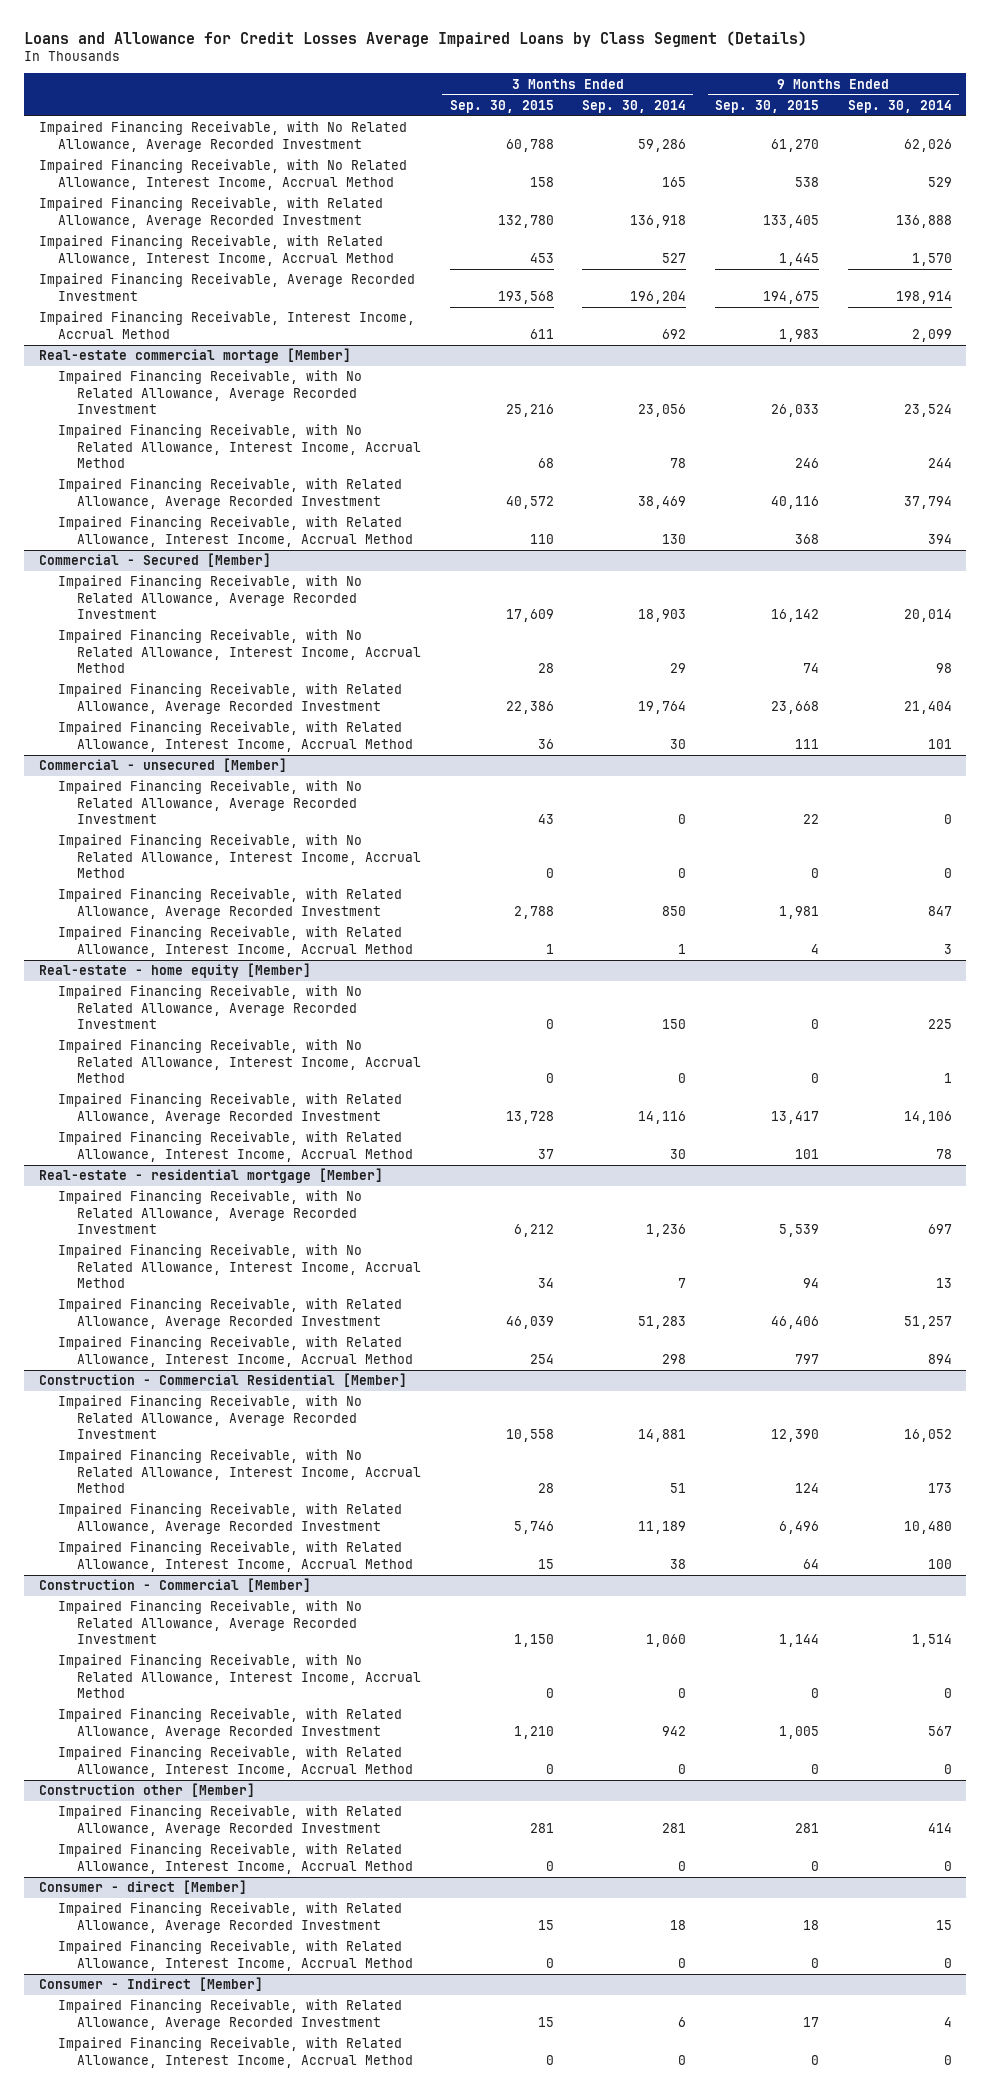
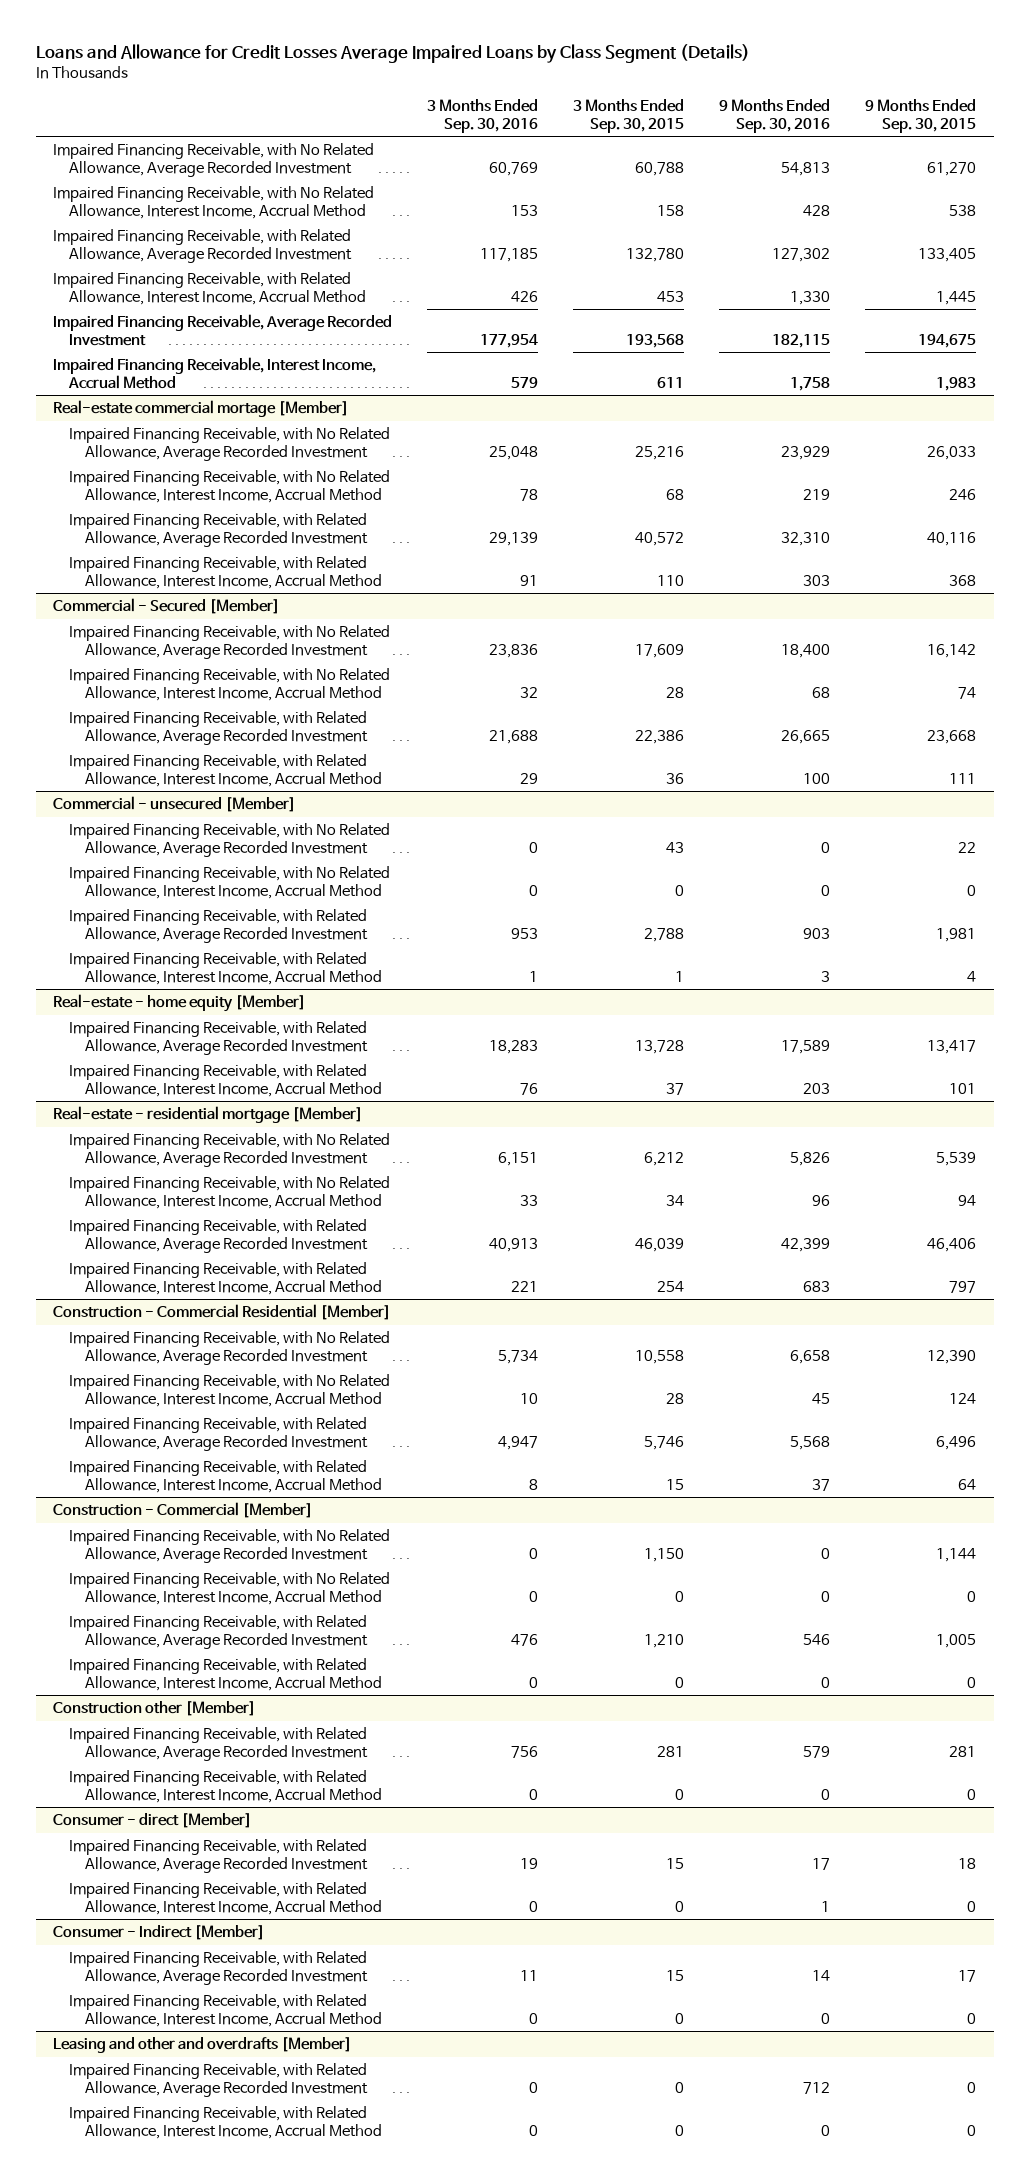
[582,99,687,113] Sep. 30, 2014 -> none
[847,99,952,113] Sep. 30, 2014 -> none
none -> [427,99,539,133] 3 Months Ended Sep. 30, 2016
none -> [719,99,831,133] 9 Months Ended Sep. 30, 2016
[57,985,362,1029] Impaired Financing Receivable, with No Related Allowance, Average Recorded Investment -> none
[57,1039,421,1083] Impaired Financing Receivable, with No Related Allowance, Interest Income, Accrual Method -> none
none -> [53,2037,353,2054] Leasing and other and overdrafts [Member]
none -> [69,2063,369,2097] Impaired Financing Receivable, with Related Allowance, Average Recorded Investment
none -> [69,2106,383,2139] Impaired Financing Receivable, with Related Allowance, Interest Income, Accrual Method

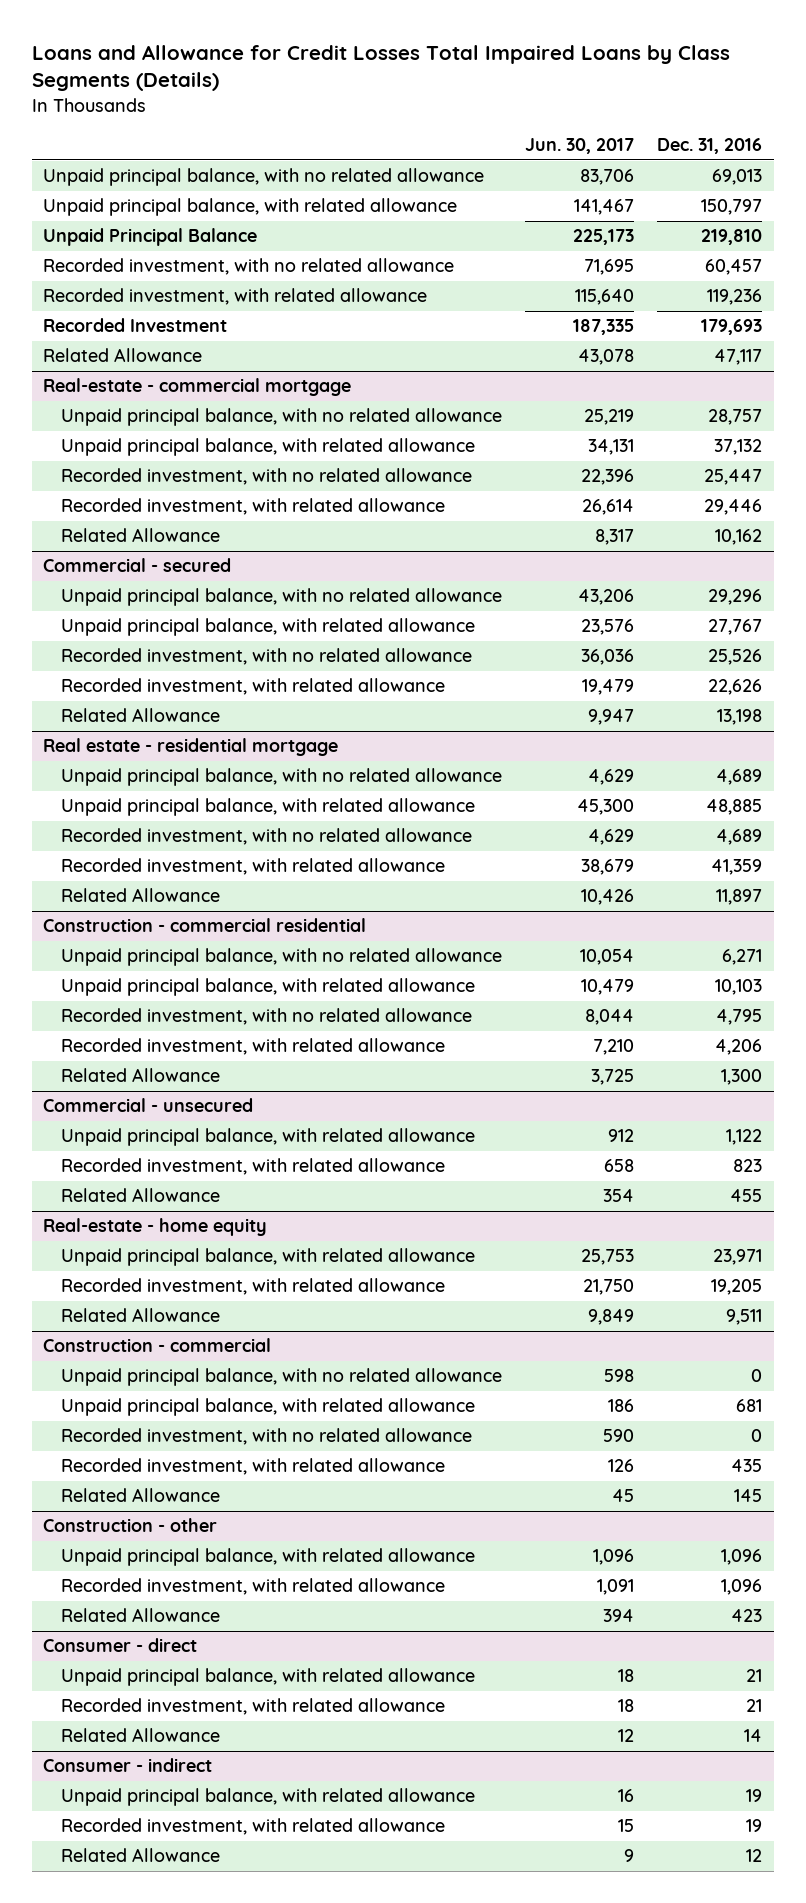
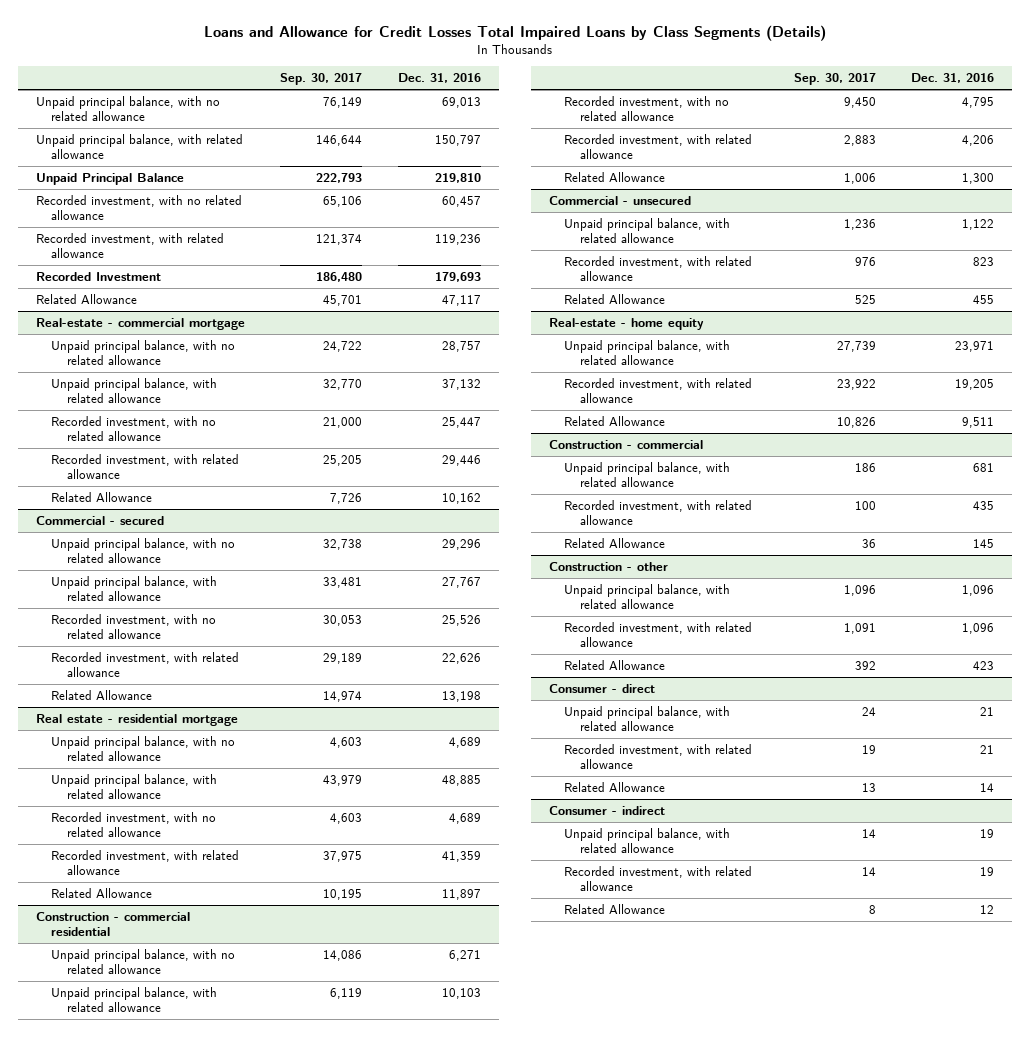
[525,137,635,154] Jun. 30, 2017 -> none
none -> [280,73,363,86] Sep. 30, 2017
[61,1368,503,1387] Unpaid principal balance, with no related allowance -> none
[61,1428,473,1446] Recorded investment, with no related allowance -> none

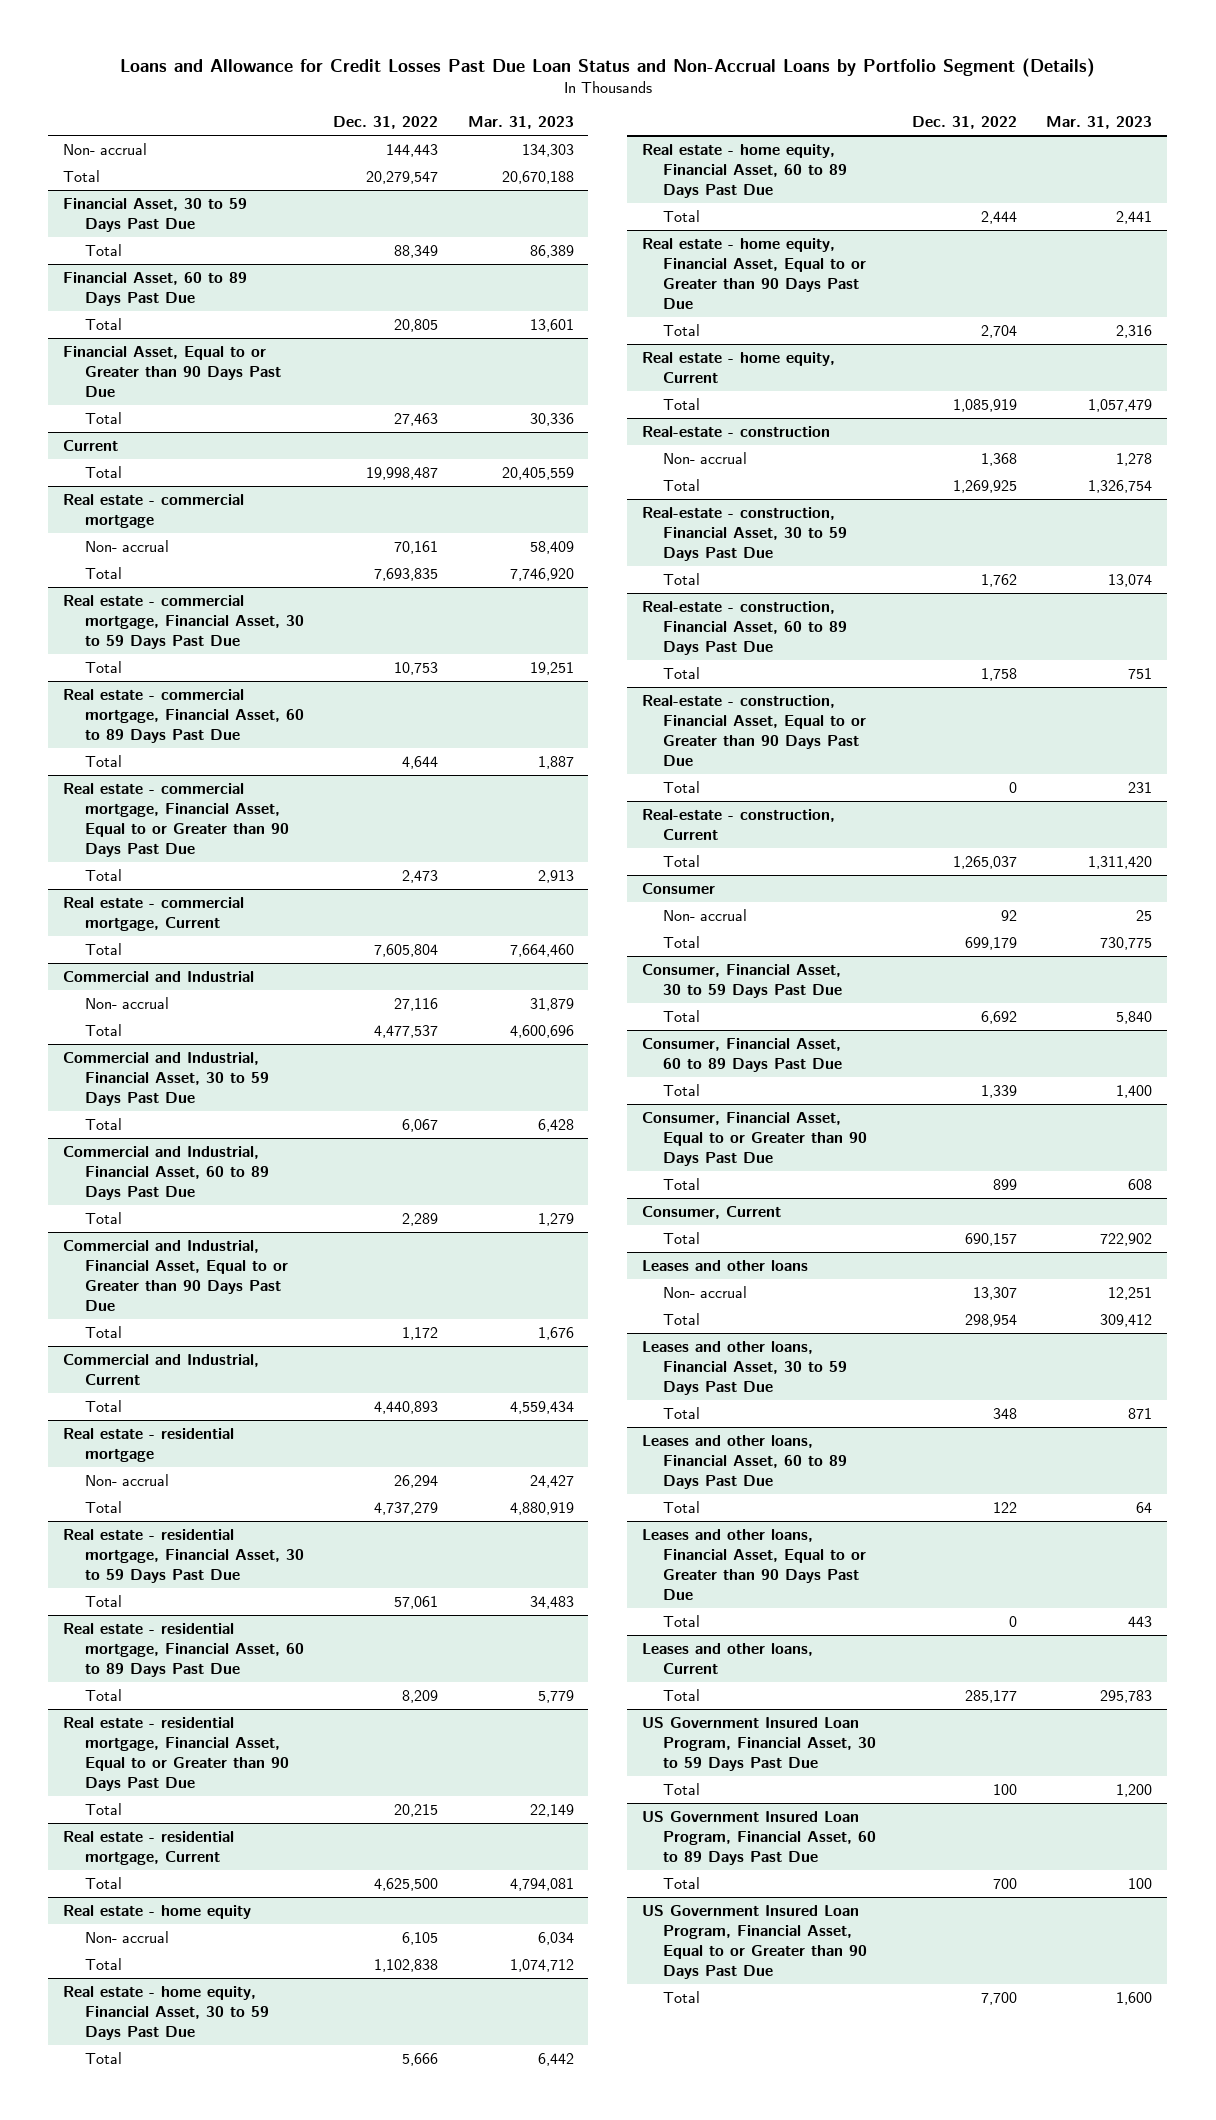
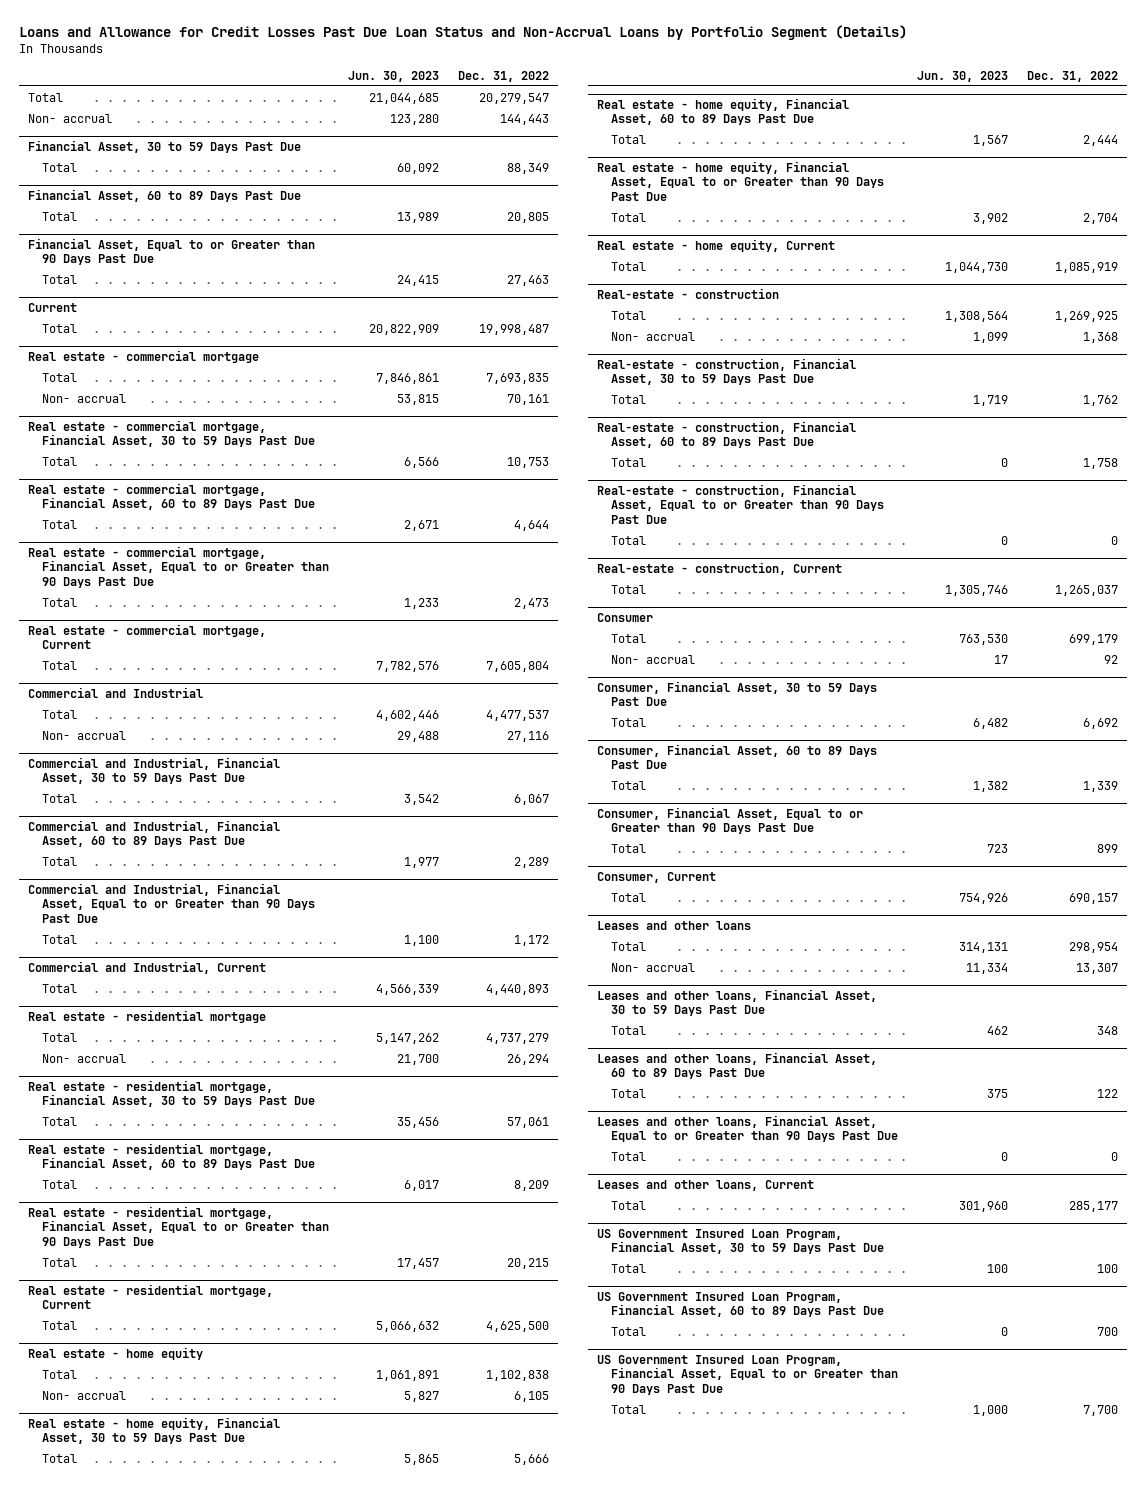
[467,116,574,130] Mar. 31, 2023 -> none
none -> [347,70,439,82] Jun. 30, 2023
[63,142,148,155] Non- accrual -> [28,113,113,123] Non- accrual
[84,539,169,552] Non- accrual -> [41,393,126,403] Non- accrual
[84,996,169,1009] Non- accrual -> [41,730,126,740] Non- accrual
[84,1473,169,1486] Non- accrual -> [41,1053,126,1063] Non- accrual
[84,1930,169,1943] Non- accrual -> [41,1390,126,1400] Non- accrual
[663,451,748,464] Non- accrual -> [610,331,695,341] Non- accrual
[663,908,748,921] Non- accrual -> [610,654,695,664] Non- accrual
[663,1285,748,1298] Non- accrual -> [610,962,695,972] Non- accrual

